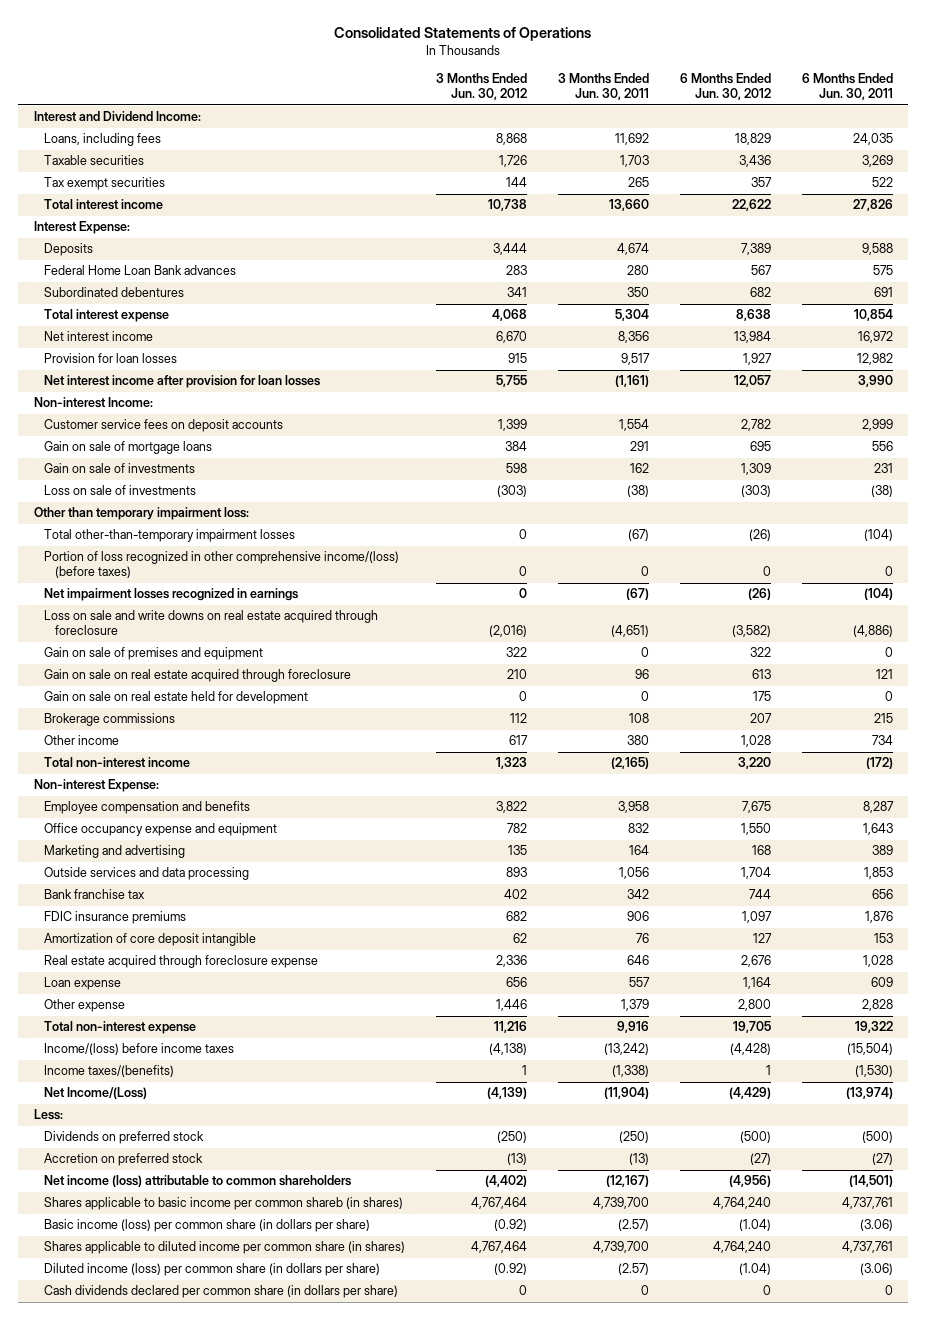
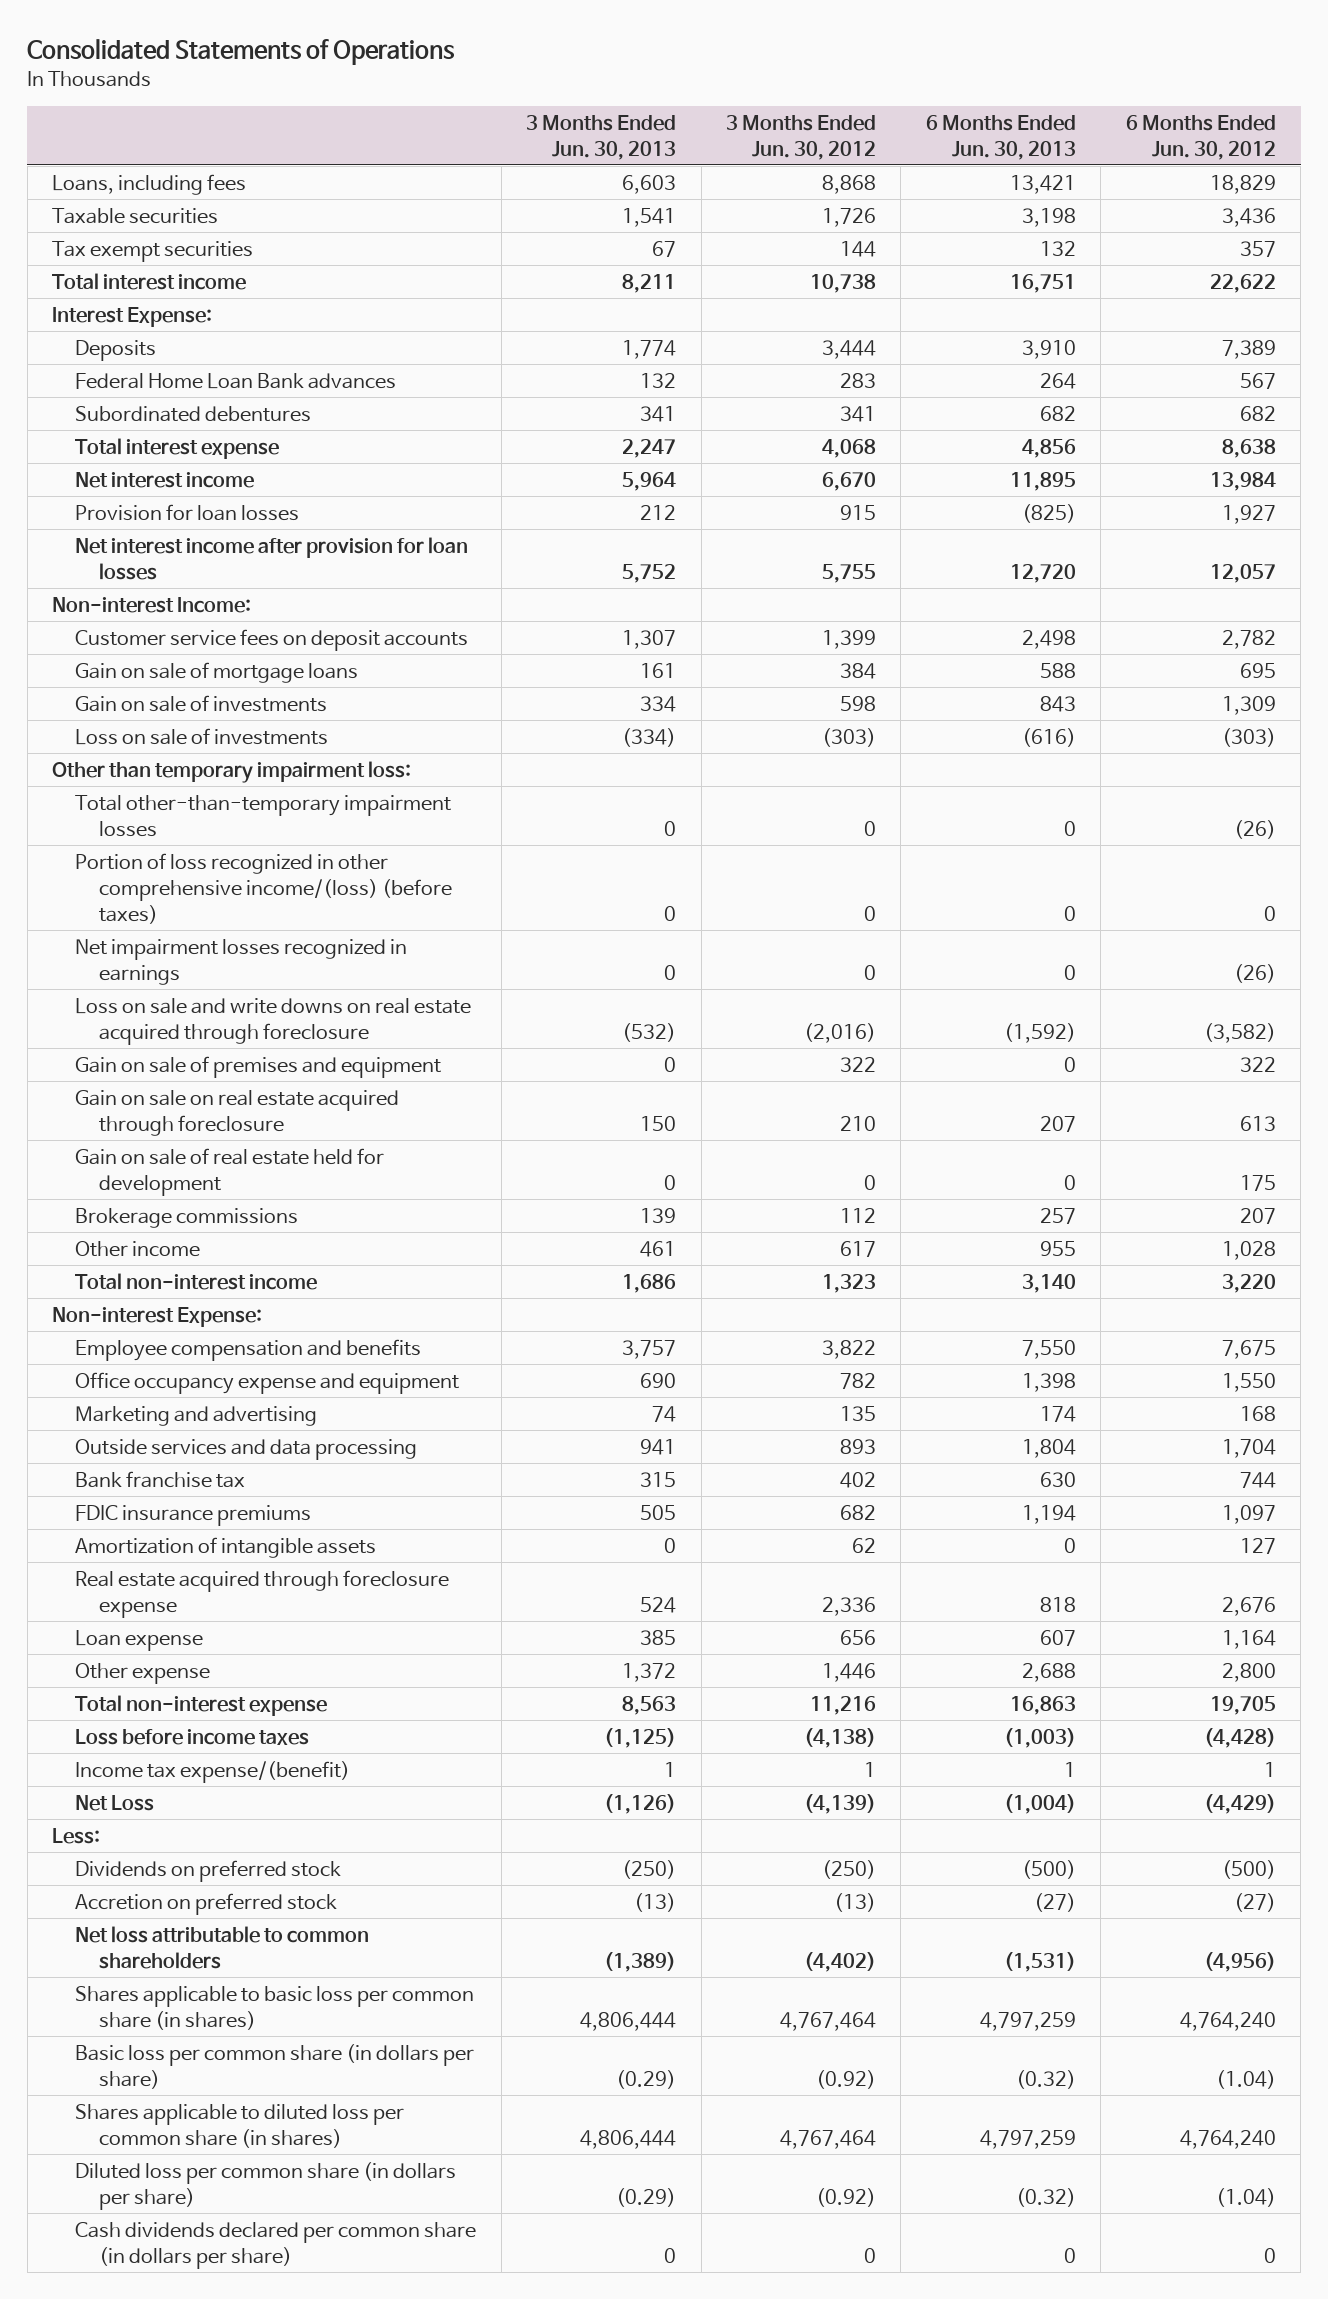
[557,73,649,101] 3 Months Ended Jun. 30, 2011 -> none
[801,73,893,101] 6 Months Ended Jun. 30, 2011 -> none
none -> [526,114,677,160] 3 Months Ended Jun. 30, 2013
none -> [925,114,1076,160] 6 Months Ended Jun. 30, 2013
[33,111,201,123] Interest and Dividend Income: -> none
[44,691,309,705] Gain on sale on real estate held for development -> [75,1147,385,1196] Gain on sale of real estate held for development
[44,933,257,947] Amortization of core deposit intangible -> [75,1536,377,1558] Amortization of intangible assets
[44,1043,235,1056] Income/(loss) before income taxes -> [75,1728,310,1745] Loss before income taxes
[44,1065,175,1078] Income taxes/(benefits) -> [75,1760,351,1783] Income tax expense/(benefit)
[44,1087,148,1100] Net Income/(Loss) -> [75,1794,155,1811] Net Loss
[44,1175,352,1188] Net income (loss) attributable to common shareholders -> [75,1925,370,1969] Net loss attributable to common shareholders
[44,1197,404,1211] Shares applicable to basic income per common shareb (in shares) -> [75,1985,475,2030] Shares applicable to basic loss per common share (in shares)
[44,1219,371,1233] Basic income (loss) per common share (in dollars per share) -> [75,2043,475,2089] Basic loss per common share (in dollars per share)
[44,1241,406,1255] Shares applicable to diluted income per common share (in shares) -> [75,2103,405,2148] Shares applicable to diluted loss per common share (in shares)
[44,1263,381,1277] Diluted income (loss) per common share (in dollars per share) -> [75,2161,457,2210] Diluted loss per common share (in dollars per share)

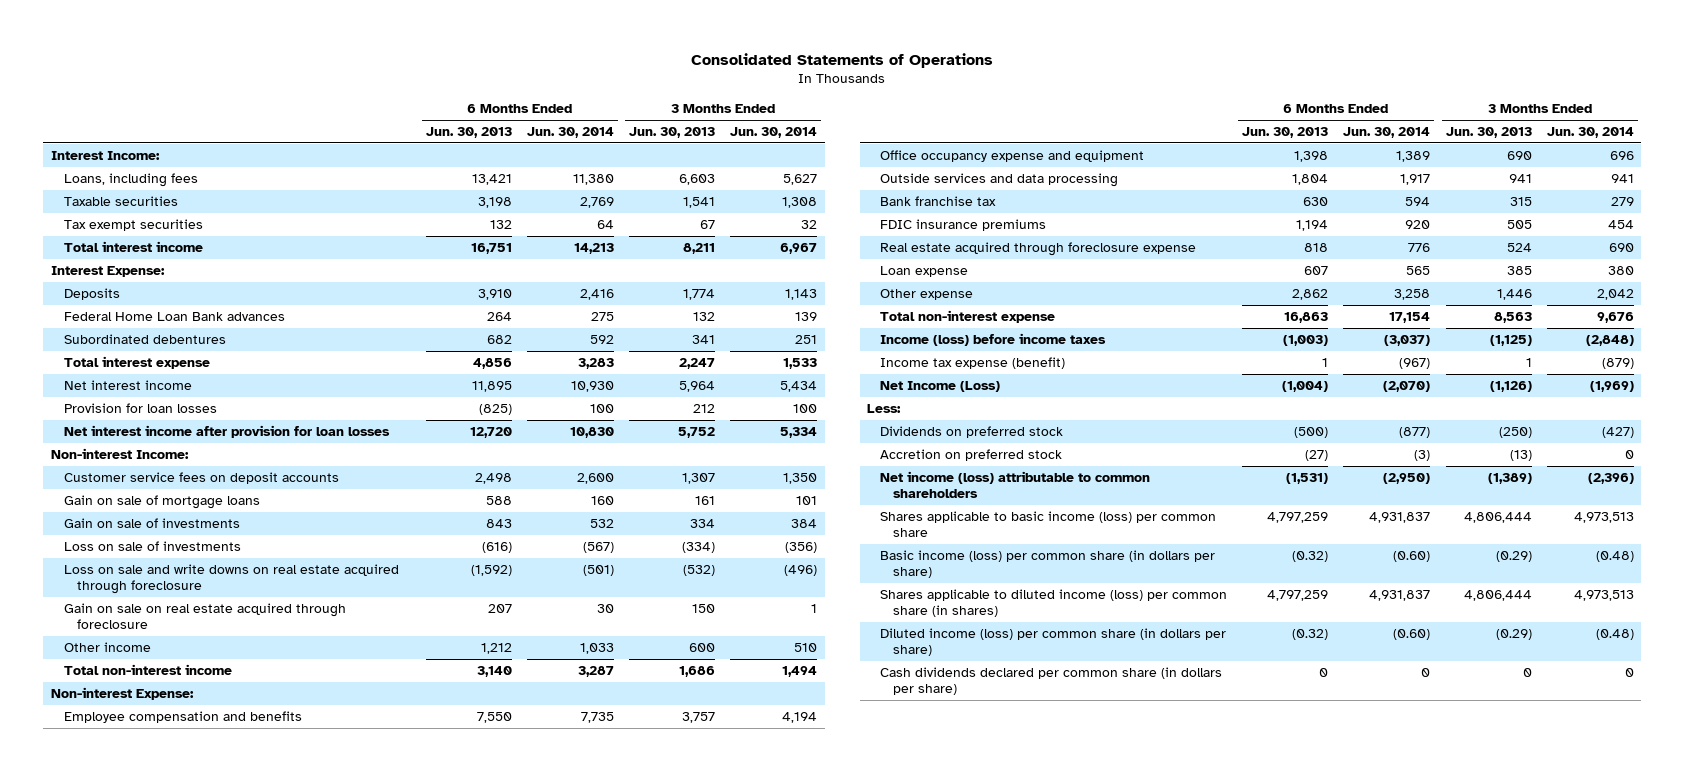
[725,114,876,160] 3 Months Ended Jun. 30, 2012 -> none
[1125,114,1276,160] 6 Months Ended Jun. 30, 2012 -> none
none -> [526,127,614,139] Jun. 30, 2014
none -> [730,127,818,139] Jun. 30, 2014
none -> [50,151,160,161] Interest Income:
[51,760,411,783] Other than temporary impairment loss: -> none
[75,794,452,837] Total other-than-temporary impairment losses -> none
[75,852,452,924] Portion of loss recognized in other comprehensive income/(loss) (before taxes) -> none
[75,938,408,985] Net impairment losses recognized in earnings -> none
[75,1055,442,1078] Gain on sale of premises and equipment -> none
[75,1147,385,1196] Gain on sale of real estate held for development -> none
[75,1207,299,1228] Brokerage commissions -> none
[640,1240,677,1257] 461 -> [689,643,716,653] 600
[1039,1240,1076,1256] 955 -> [480,643,512,655] 1,212
[75,1405,318,1426] Marketing and advertising -> none
[75,1536,377,1558] Amortization of intangible assets -> none
[622,1662,677,1682] 1,372 -> [1496,289,1532,301] 1,446
[1021,1662,1076,1682] 2,688 -> [1292,289,1329,301] 2,862
[75,1728,310,1745] Loss before income taxes -> [880,333,1107,347] Income (loss) before income taxes
[75,1760,351,1783] Income tax expense/(benefit) -> [880,357,1066,370] Income tax expense (benefit)
[75,1794,155,1811] Net Loss -> [880,381,1001,393] Net Income (Loss)
[75,1925,370,1969] Net loss attributable to common shareholders -> [880,471,1151,499] Net income (loss) attributable to common shareholders
[75,1985,475,2030] Shares applicable to basic loss per common share (in shares) -> [880,511,1217,538] Shares applicable to basic income (loss) per common share
[75,2043,475,2089] Basic loss per common share (in dollars per share) -> [880,550,1216,579] Basic income (loss) per common share (in dollars per share)
[75,2103,405,2148] Shares applicable to diluted loss per common share (in shares) -> [880,589,1228,618] Shares applicable to diluted income (loss) per common share (in shares)
[75,2161,457,2210] Diluted loss per common share (in dollars per share) -> [880,628,1227,657] Diluted income (loss) per common share (in dollars per share)

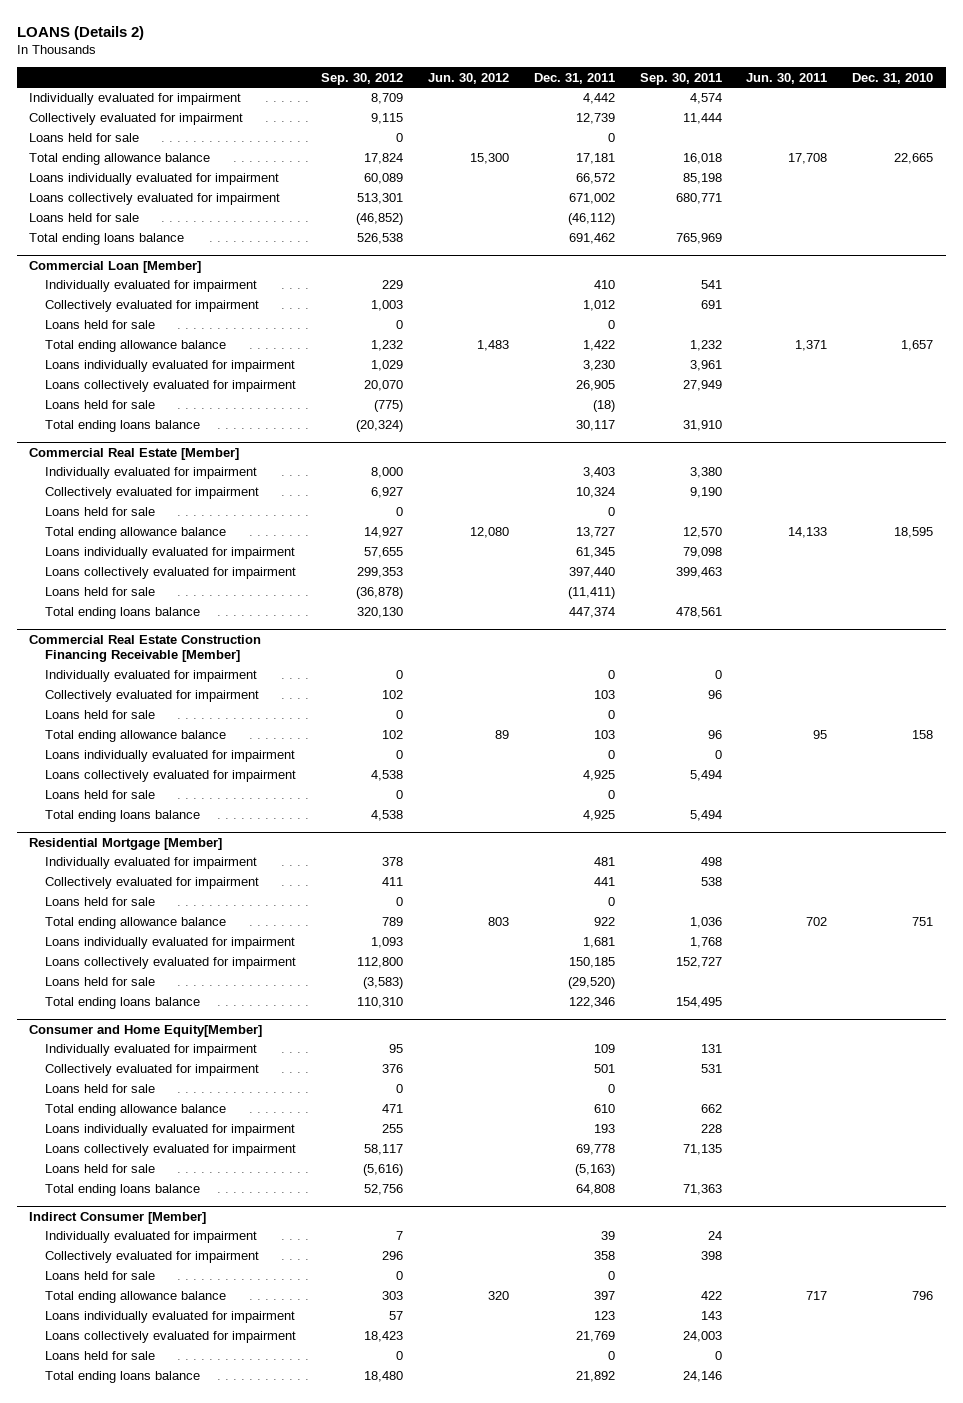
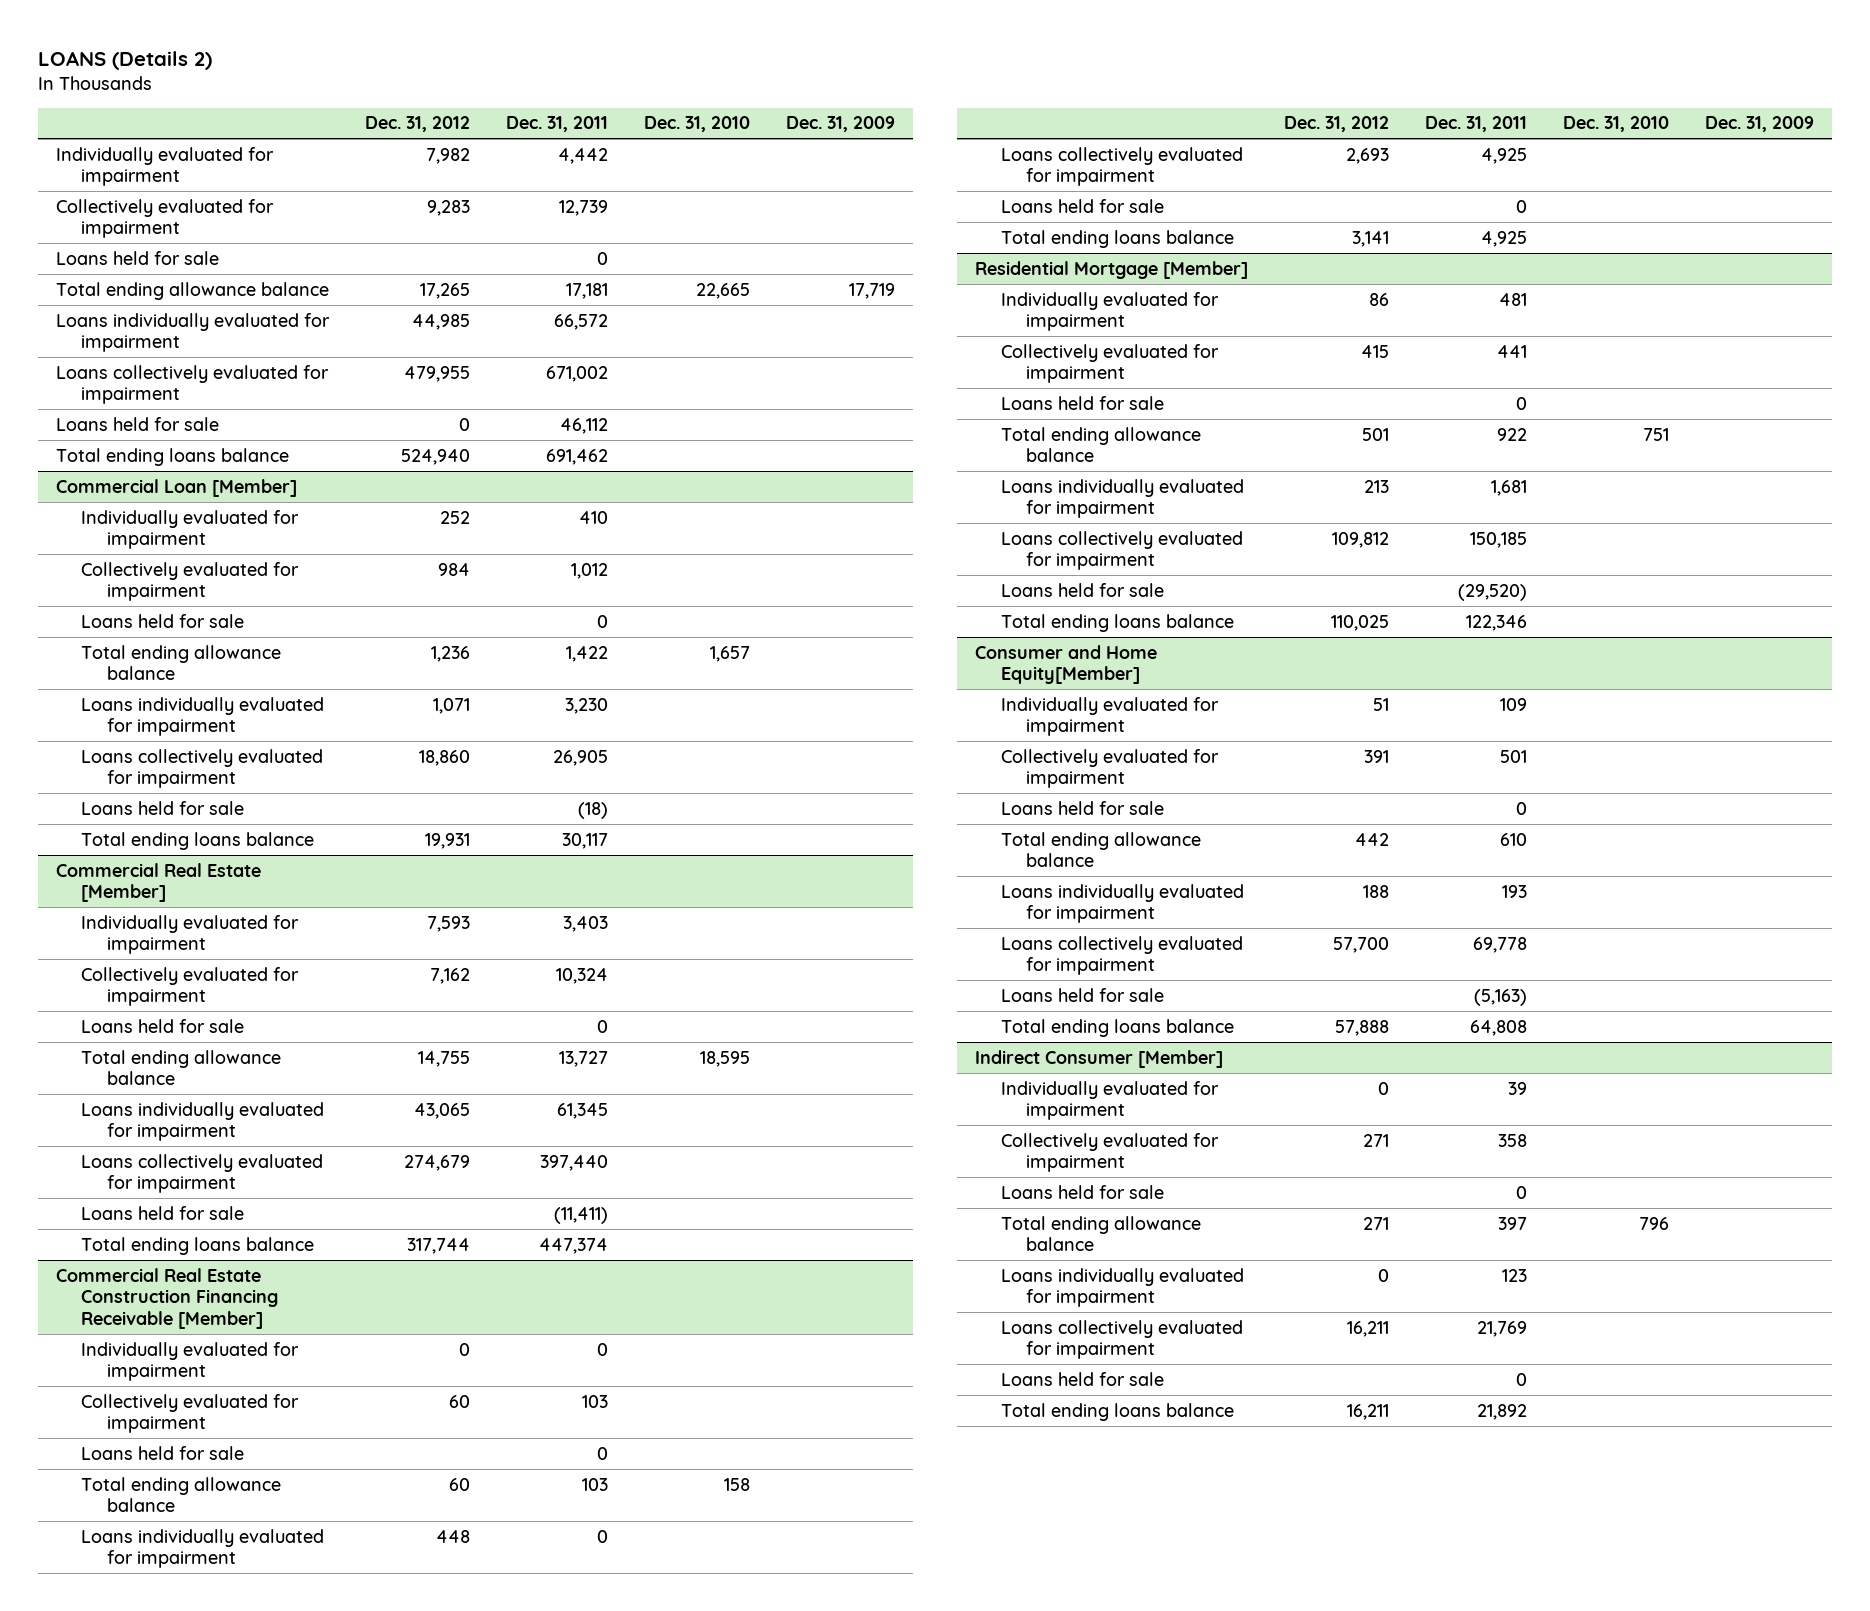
[321,72,404,85] Sep. 30, 2012 -> none
[427,72,509,84] Jun. 30, 2012 -> none
[639,72,722,85] Sep. 30, 2011 -> none
[746,72,828,84] Jun. 30, 2011 -> none
none -> [364,116,470,133] Dec. 31, 2012
none -> [785,116,895,133] Dec. 31, 2009
[567,213,615,226] (46,112) -> [559,417,608,434] 46,112

